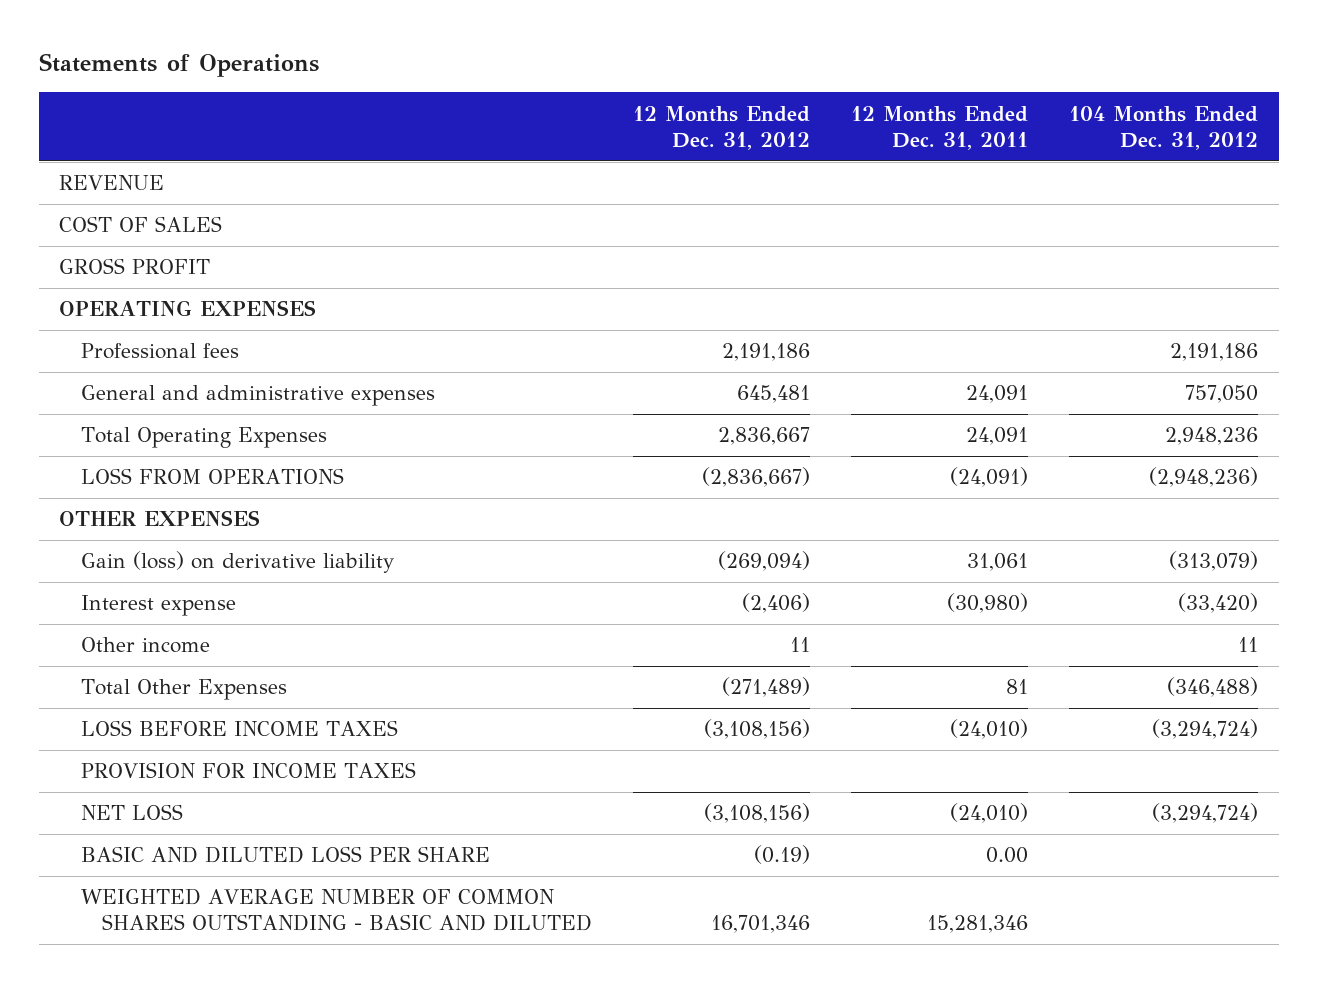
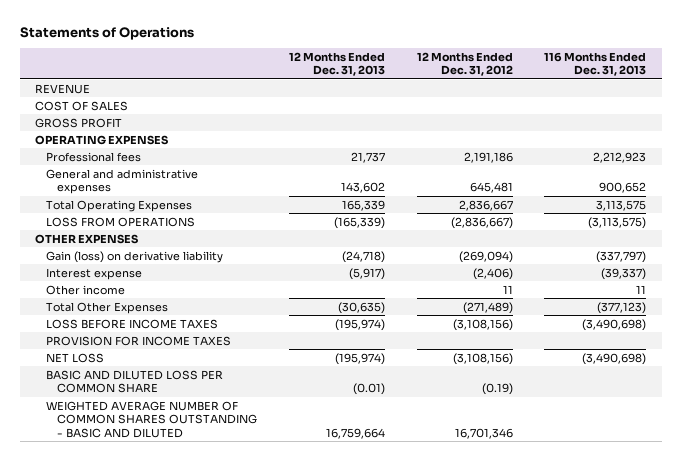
[851,105,1029,150] 12 Months Ended Dec. 31, 2011 -> none
[1069,105,1259,150] 104 Months Ended Dec. 31, 2012 -> none
none -> [289,51,386,77] 12 Months Ended Dec. 31, 2013
none -> [544,51,647,77] 116 Months Ended Dec. 31, 2013
[80,846,490,864] BASIC AND DILUTED LOSS PER SHARE -> [46,369,224,394] BASIC AND DILUTED LOSS PER COMMON SHARE

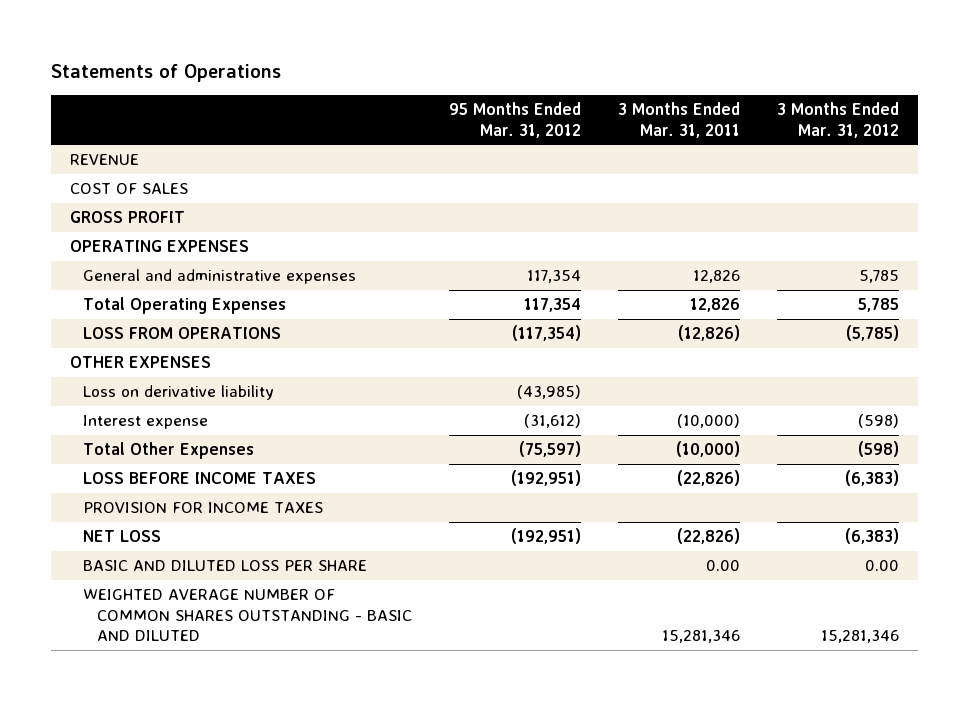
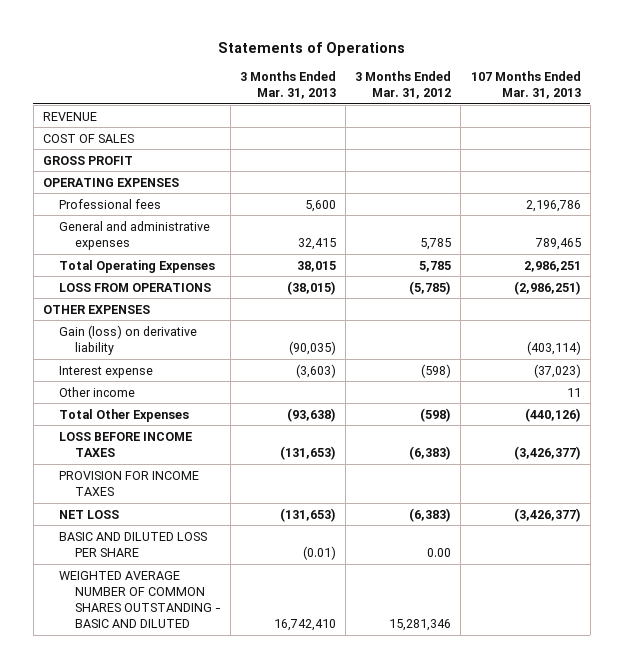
[448,102,581,138] 95 Months Ended Mar. 31, 2012 -> none
[617,102,740,138] 3 Months Ended Mar. 31, 2011 -> none
none -> [239,71,336,100] 3 Months Ended Mar. 31, 2013
none -> [470,71,581,100] 107 Months Ended Mar. 31, 2013
none -> [58,198,161,209] Professional fees
[83,385,275,401] Loss on derivative liability -> [58,324,197,355] Gain (loss) on derivative liability
none -> [58,386,135,397] Other income

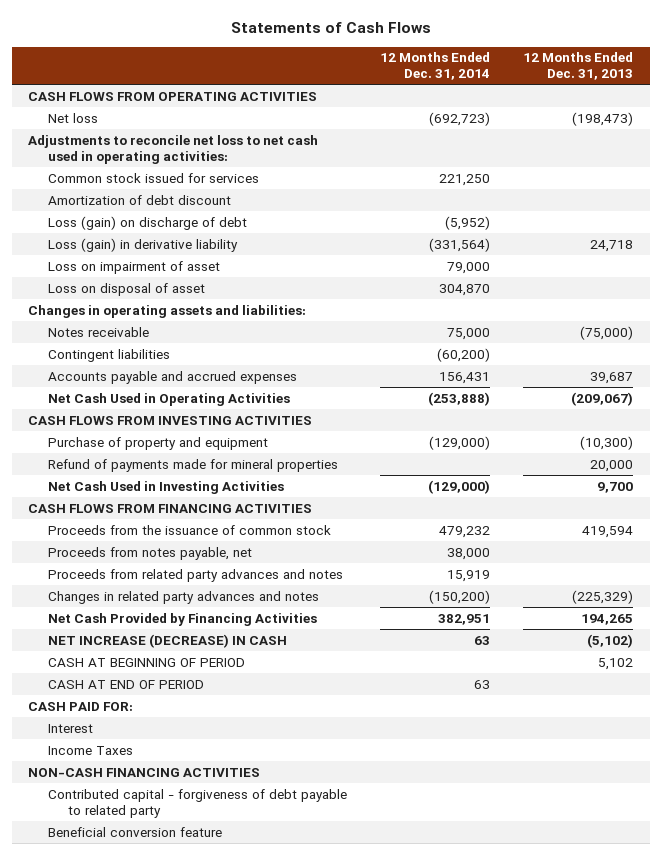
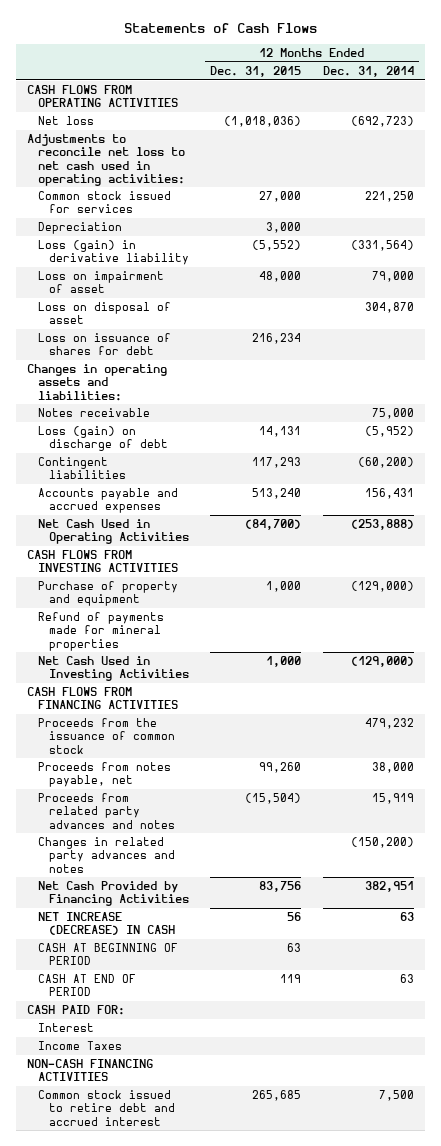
[523,52,634,81] 12 Months Ended Dec. 31, 2013 -> none
none -> [210,65,302,77] Dec. 31, 2015
[48,194,232,205] Amortization of debt discount -> none
none -> [37,221,122,234] Depreciation
none -> [37,332,171,356] Loss on issuance of shares for debt
[48,215,248,230] Loss (gain) on discharge of debt -> [37,425,168,452] Loss (gain) on discharge of debt
[48,788,348,818] Contributed capital - forgiveness of debt payable to related party -> none
[48,826,223,837] Beneficial conversion feature -> none
none -> [37,1089,175,1126] Common stock issued to retire debt and accrued interest

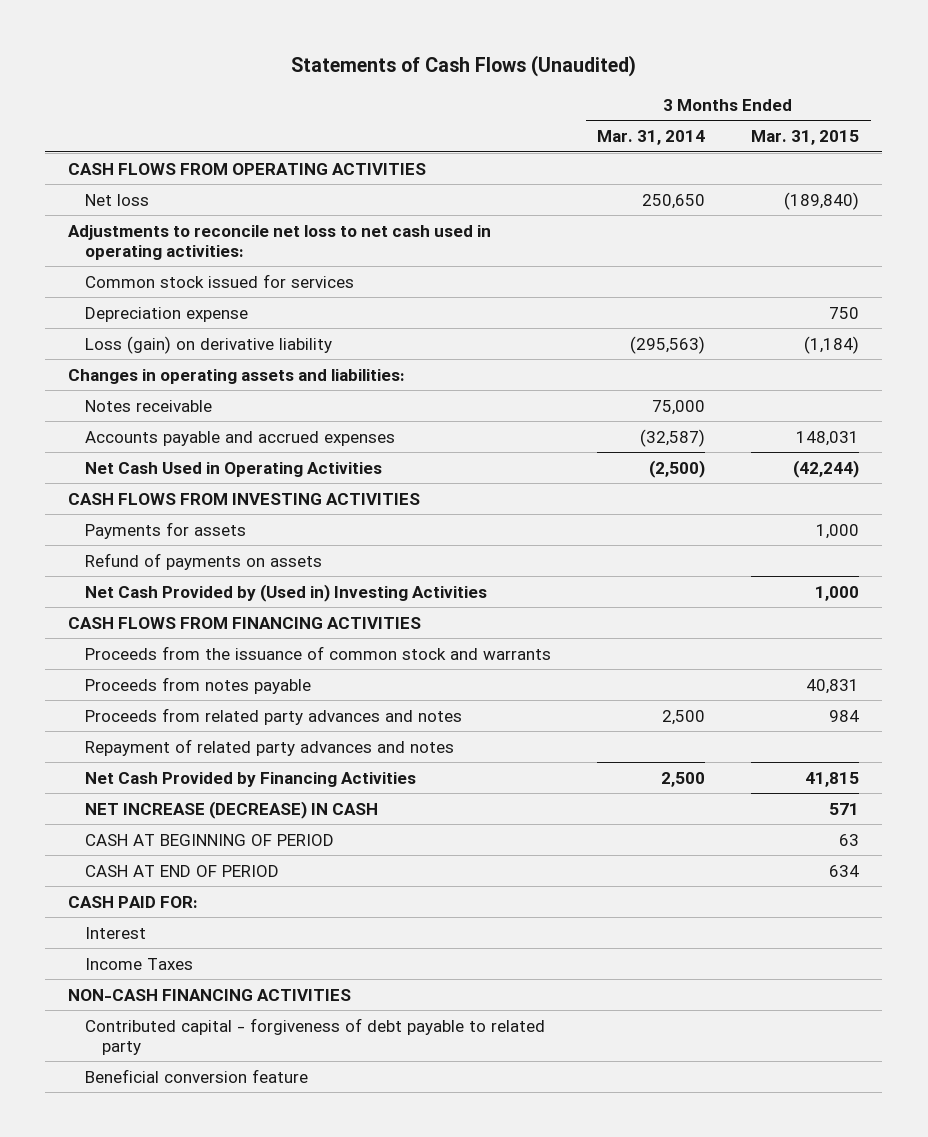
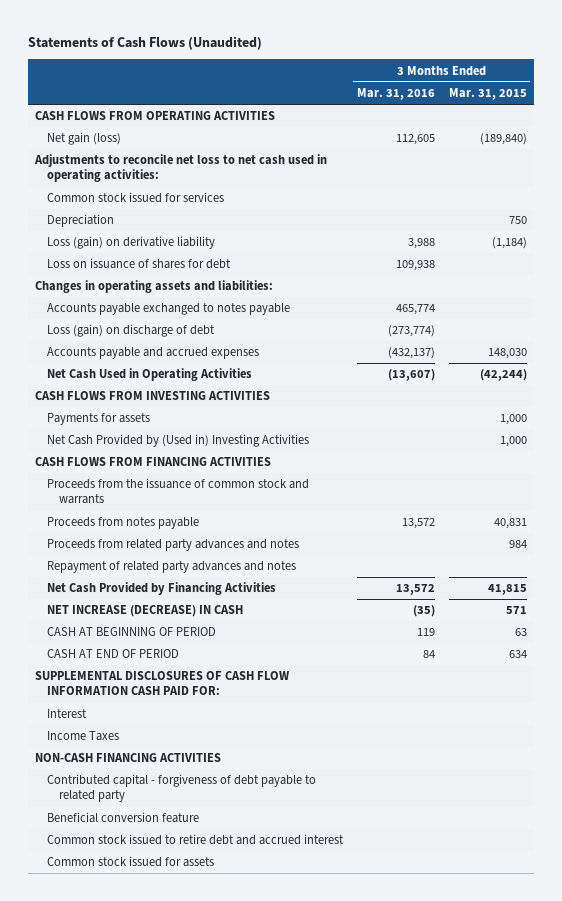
[597,129,706,145] Mar. 31, 2014 -> none
none -> [356,87,435,100] Mar. 31, 2016
[85,193,150,206] Net loss -> [46,132,121,146] Net gain (loss)
[85,306,249,322] Depreciation expense -> [46,214,114,228] Depreciation
none -> [46,258,231,270] Loss on issuance of shares for debt
[85,399,213,412] Notes receivable -> none
none -> [46,303,290,316] Accounts payable exchanged to notes payable
none -> [46,324,215,338] Loss (gain) on discharge of debt
[796,430,860,446] 148,031 -> [487,348,527,360] 148,030
[85,552,323,570] Refund of payments on assets -> none
[68,895,199,908] CASH PAID FOR: -> none
none -> [34,671,289,696] SUPPLEMENTAL DISCLOSURES OF CASH FLOW INFORMATION CASH PAID FOR:
none -> [46,834,344,846] Common stock issued to retire debt and accrued interest
none -> [46,856,214,868] Common stock issued for assets

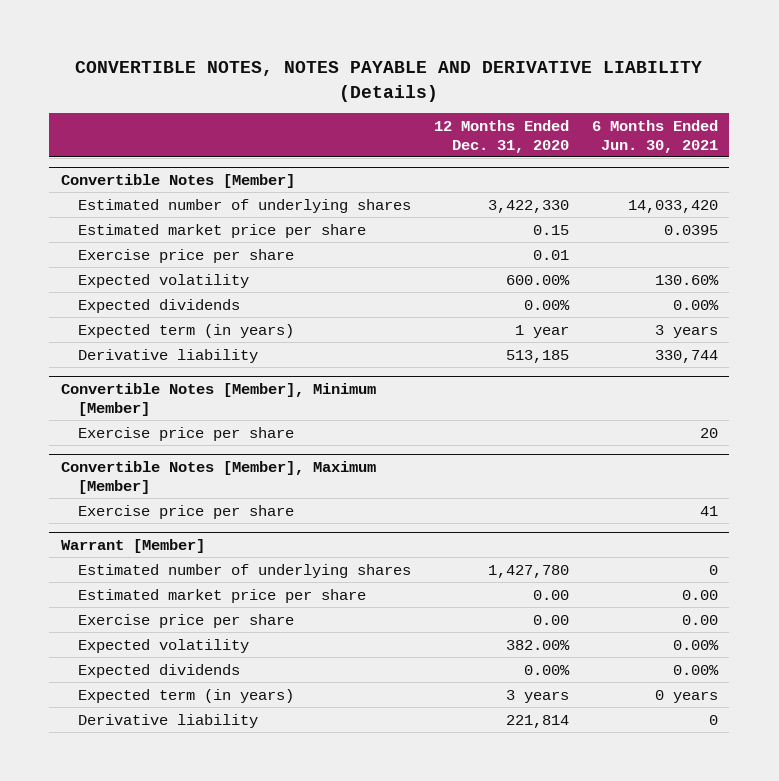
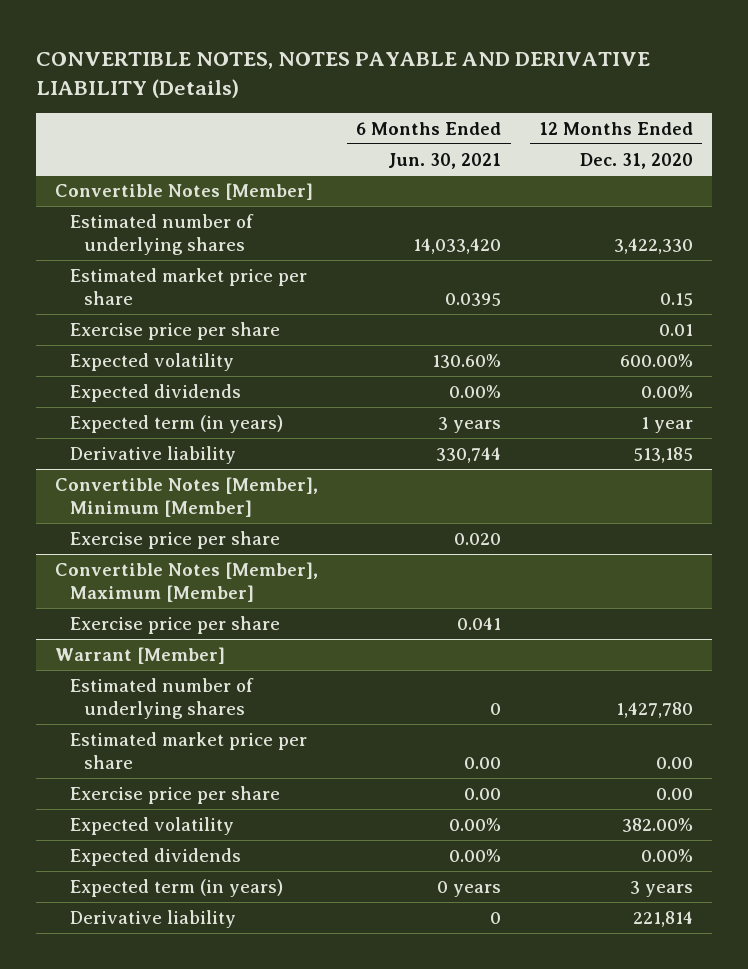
[700,427,719,438] 20 -> [454,532,502,545] 0.020
[700,505,719,516] 41 -> [457,616,502,630] 0.041

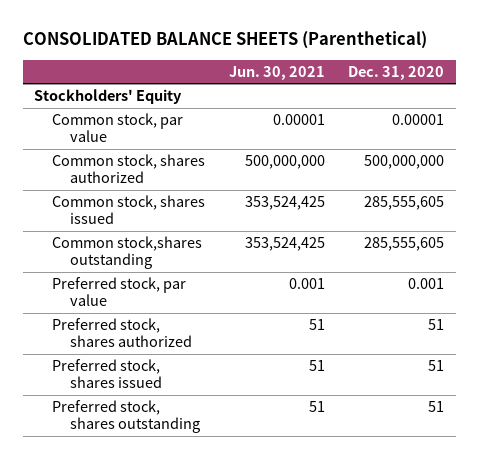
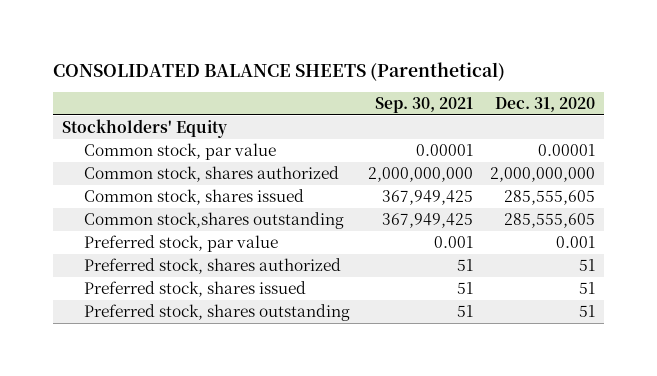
[228,65,325,80] Jun. 30, 2021 -> none
none -> [374,97,473,114] Sep. 30, 2021
[364,155,445,170] 500,000,000 -> [490,166,596,182] 2,000,000,000

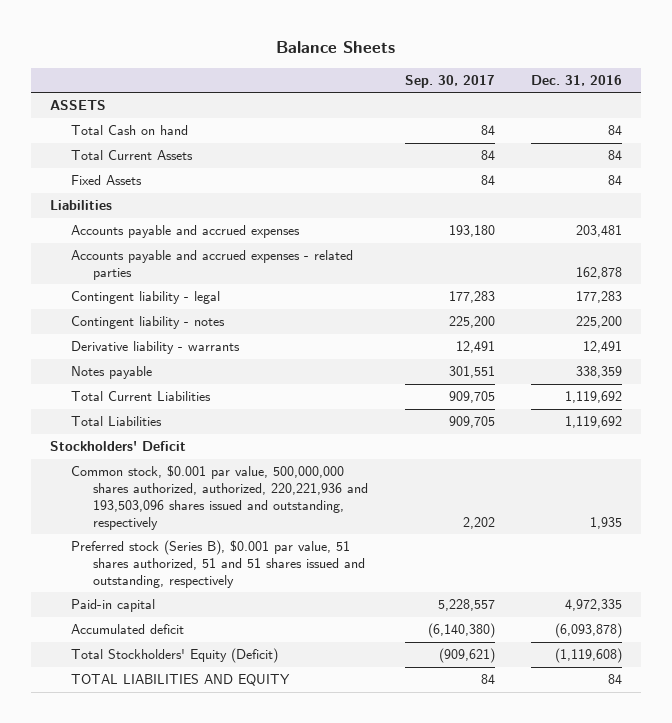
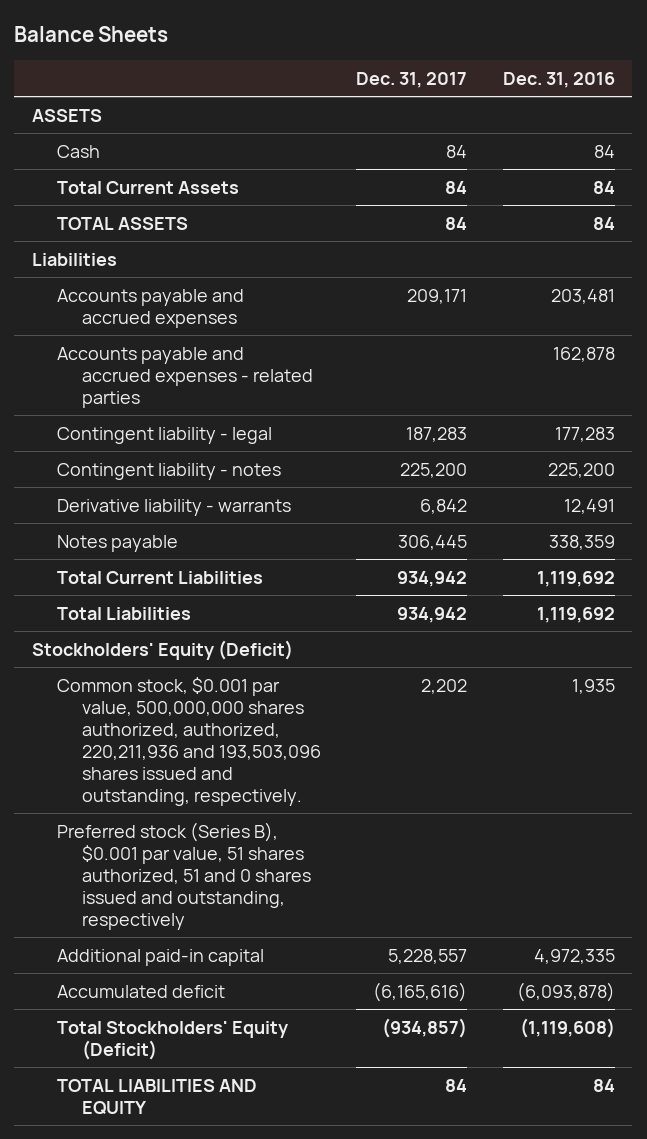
[404,74,495,88] Sep. 30, 2017 -> none
none -> [356,71,468,88] Dec. 31, 2017
[71,125,189,136] Total Cash on hand -> [56,144,100,158] Cash
[71,175,143,186] Fixed Assets -> none
none -> [56,216,188,230] TOTAL ASSETS
[49,441,186,452] Stockholders' Deficit -> [32,639,294,660] Stockholders' Equity (Deficit)
[71,465,369,530] Common stock, $0.001 par value, 500,000,000 shares authorized, authorized, 220,221,936 and 193,503,096 shares issued and outstanding, respectively -> [56,676,321,806] Common stock, $0.001 par value, 500,000,000 shares authorized, authorized, 220,211,936 and 193,503,096 shares issued and outstanding, respectively.
[71,540,366,588] Preferred stock (Series B), $0.001 par value, 51 shares authorized, 51 and 51 shares issued and outstanding, respectively -> [56,821,311,930] Preferred stock (Series B), $0.001 par value, 51 shares authorized, 51 and 0 shares issued and outstanding, respectively
[71,599,156,613] Paid-in capital -> [56,948,264,966] Additional paid-in capital

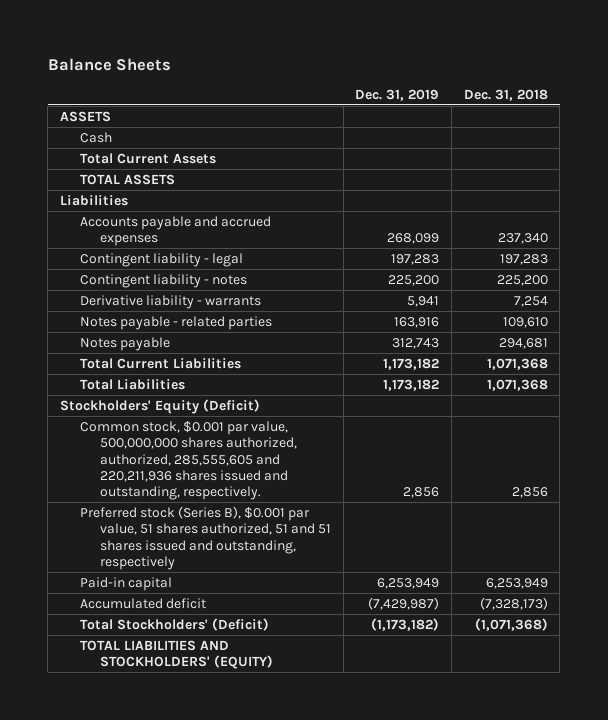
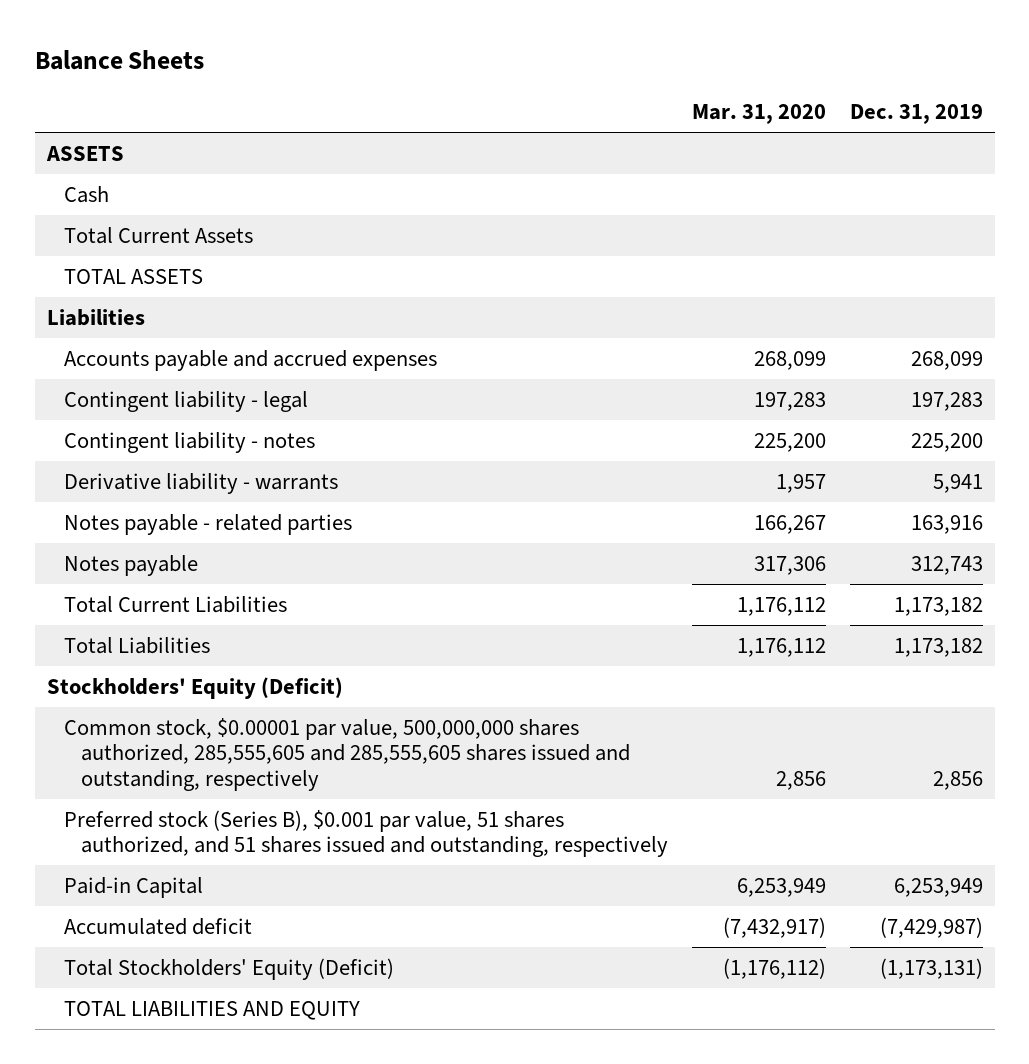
[463,88,548,101] Dec. 31, 2018 -> none
none -> [691,104,826,125] Mar. 31, 2020
[79,420,298,501] Common stock, $0.001 par value, 500,000,000 shares authorized, authorized, 285,555,605 and 220,211,936 shares issued and outstanding, respectively. -> [63,717,630,792] Common stock, $0.00001 par value, 500,000,000 shares authorized, 285,555,605 and 285,555,605 shares issued and outstanding, respectively
[79,505,332,571] Preferred stock (Series B), $0.001 par value, 51 shares authorized, 51 and 51 shares issued and outstanding, respectively -> [63,809,668,858] Preferred stock (Series B), $0.001 par value, 51 shares authorized, and 51 shares issued and outstanding, respectively
[79,576,172,591] Paid-in capital -> [63,876,203,898] Paid-in Capital
[79,617,269,631] Total Stockholders' (Deficit) -> [63,957,394,980] Total Stockholders' Equity (Deficit)
[371,617,440,631] (1,173,182) -> [879,957,983,979] (1,173,131)
[79,639,274,670] TOTAL LIABILITIES AND STOCKHOLDERS' (EQUITY) -> [63,1000,360,1020] TOTAL LIABILITIES AND EQUITY

